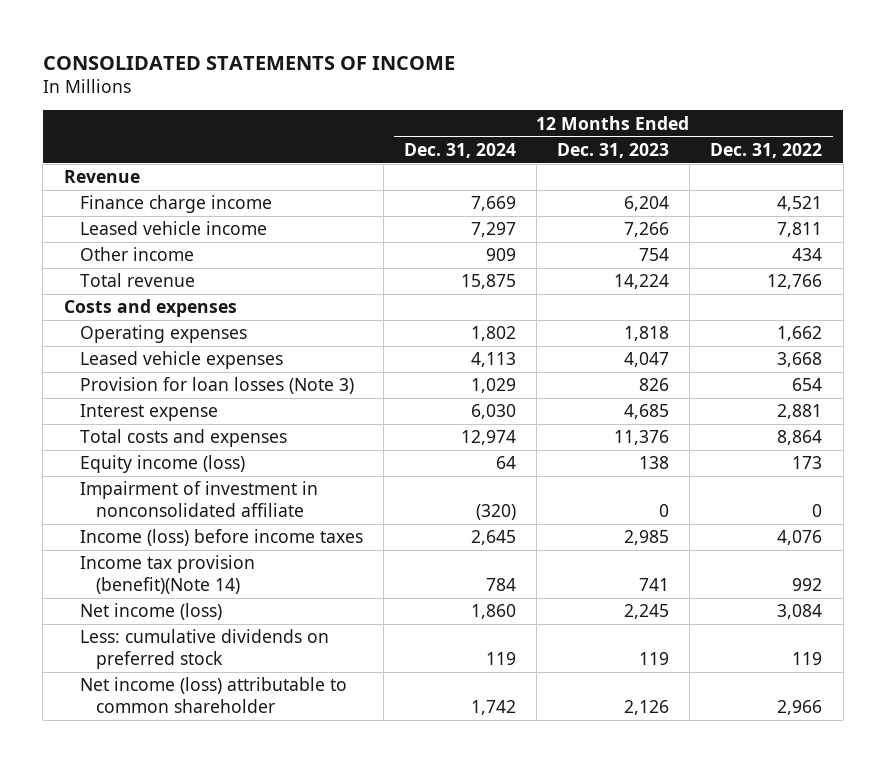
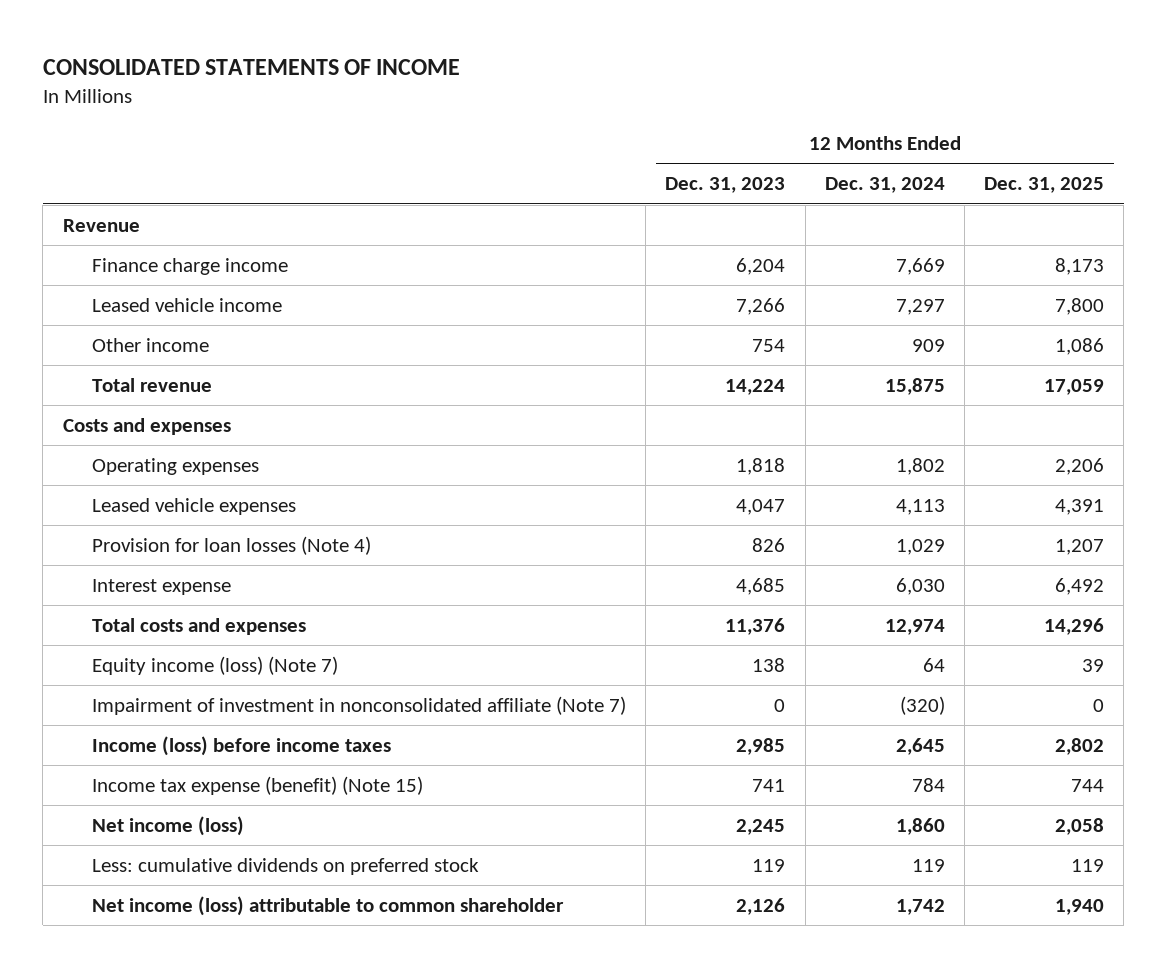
[710,142,823,158] Dec. 31, 2022 -> none
none -> [983,177,1104,194] Dec. 31, 2025
[79,377,354,395] Provision for loan losses (Note 3) -> [92,535,372,555] Provision for loan losses (Note 4)
[79,455,245,474] Equity income (loss) -> [92,655,339,675] Equity income (loss) (Note 7)
[79,481,318,517] Impairment of investment in nonconsolidated affiliate -> [92,695,627,715] Impairment of investment in nonconsolidated affiliate (Note 7)
[79,555,255,594] Income tax provision (benefit)(Note 14) -> [92,775,424,795] Income tax expense (benefit) (Note 15)

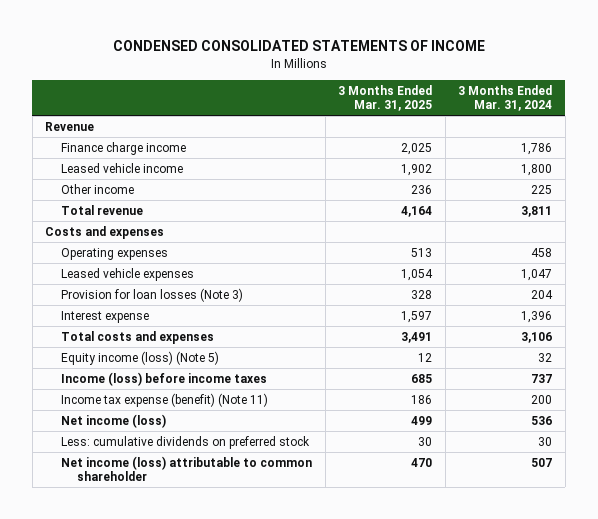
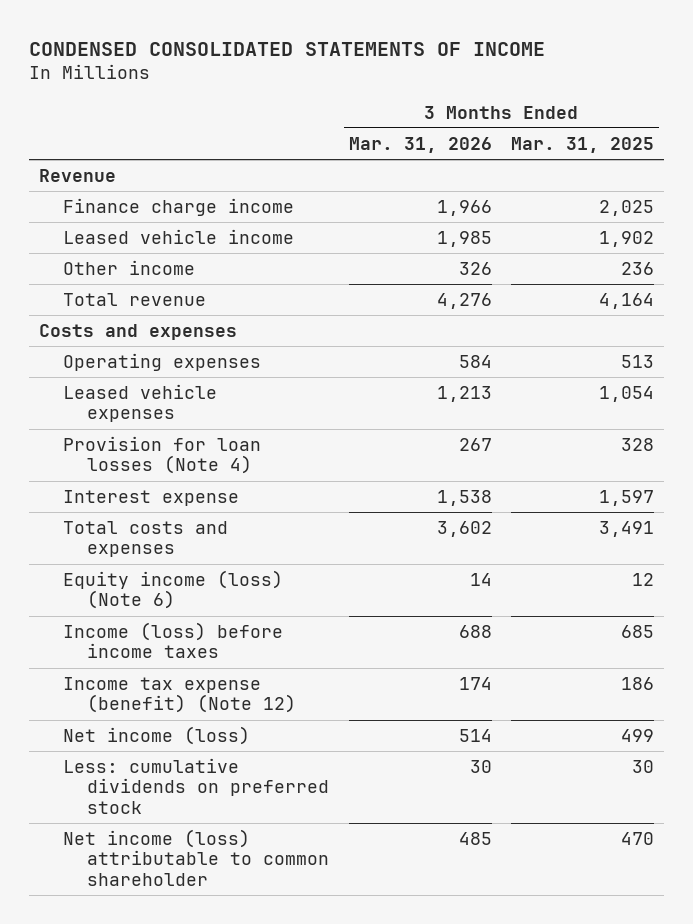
[458,84,553,111] 3 Months Ended Mar. 31, 2024 -> none
none -> [348,137,492,154] Mar. 31, 2026
[61,287,244,302] Provision for loan losses (Note 3) -> [62,436,261,475] Provision for loan losses (Note 4)
[61,350,220,365] Equity income (loss) (Note 5) -> [62,570,283,610] Equity income (loss) (Note 6)
[61,392,269,407] Income tax expense (benefit) (Note 11) -> [62,677,296,714] Income tax expense (benefit) (Note 12)

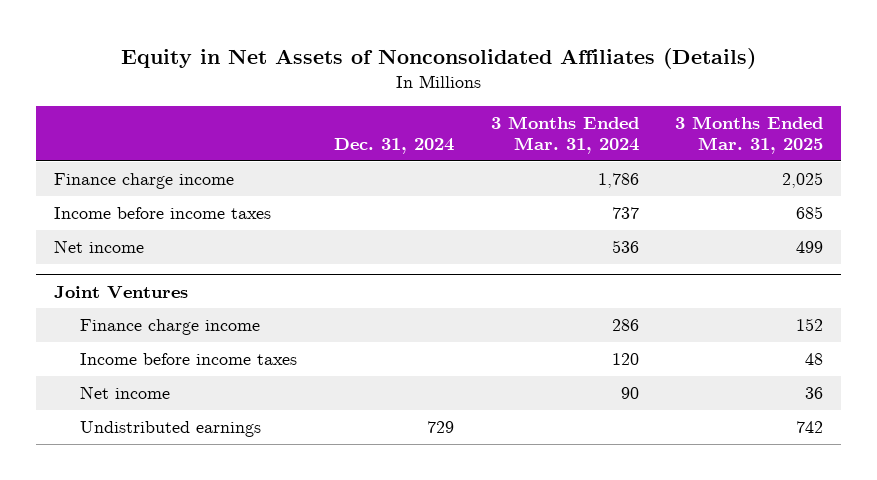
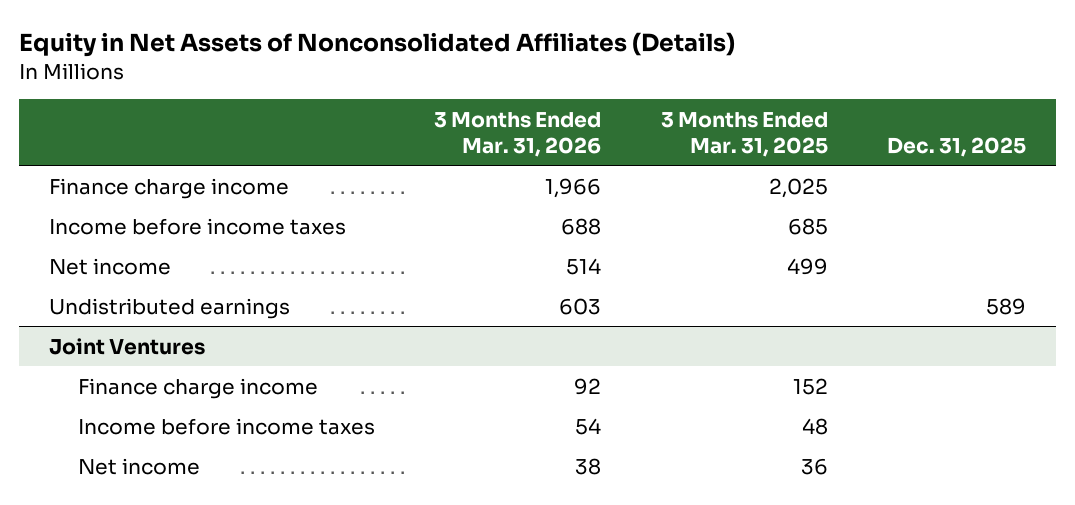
[333,137,454,154] Dec. 31, 2024 -> none
[490,116,639,154] 3 Months Ended Mar. 31, 2024 -> none
none -> [434,111,602,157] 3 Months Ended Mar. 31, 2026
none -> [887,136,1027,157] Dec. 31, 2025
none -> [48,297,290,319] Undistributed earnings
[80,421,262,438] Undistributed earnings -> none

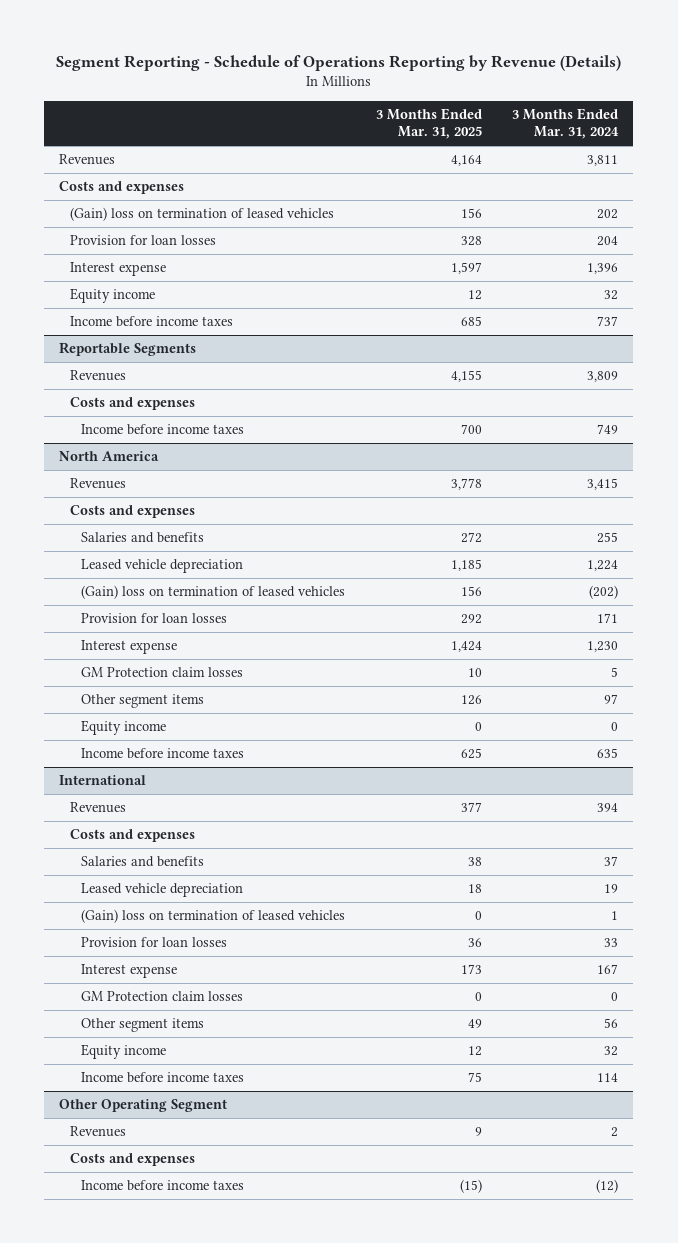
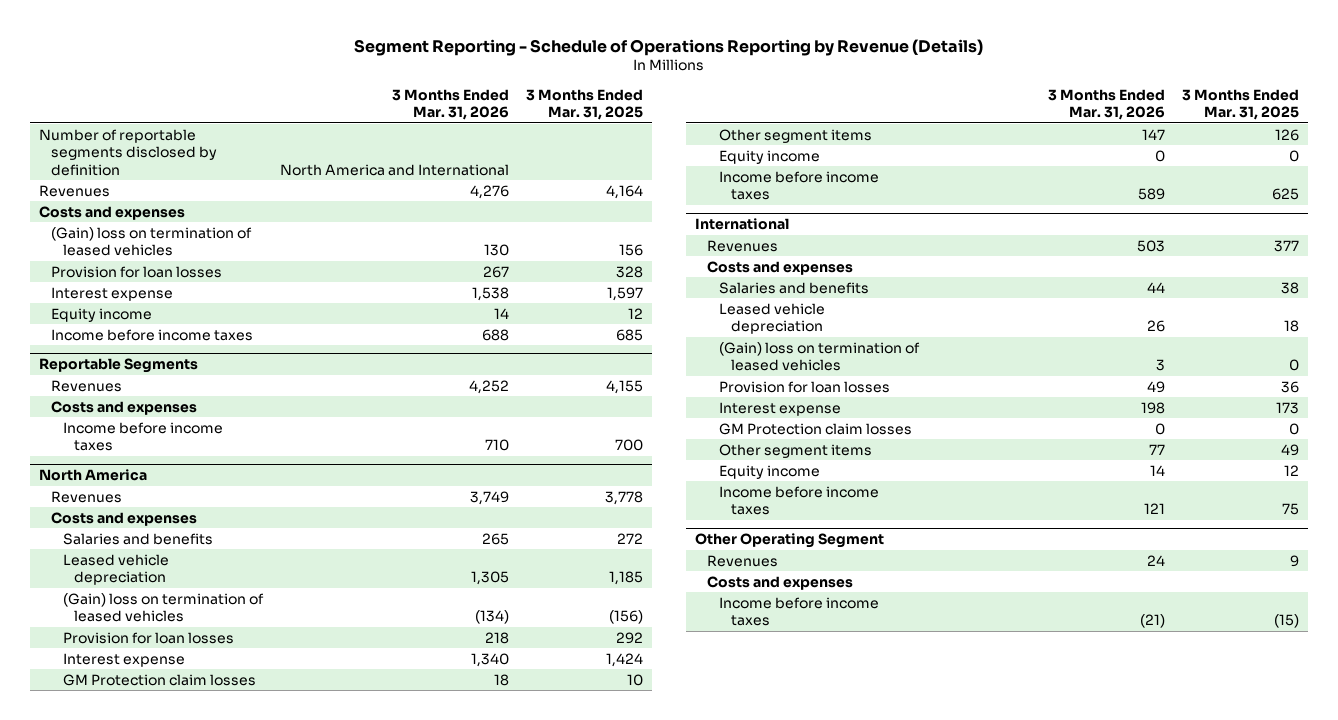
[512,107,620,140] 3 Months Ended Mar. 31, 2024 -> none
none -> [391,88,509,121] 3 Months Ended Mar. 31, 2026
none -> [38,128,217,176] Number of reportable segments disclosed by definition
[460,586,482,597] 156 -> [609,610,644,625] (156)

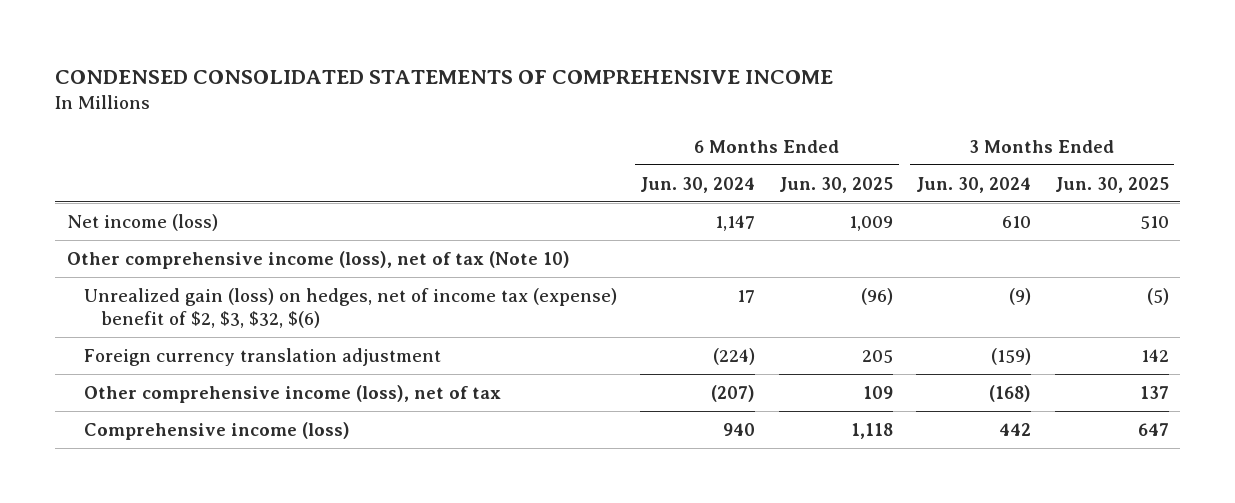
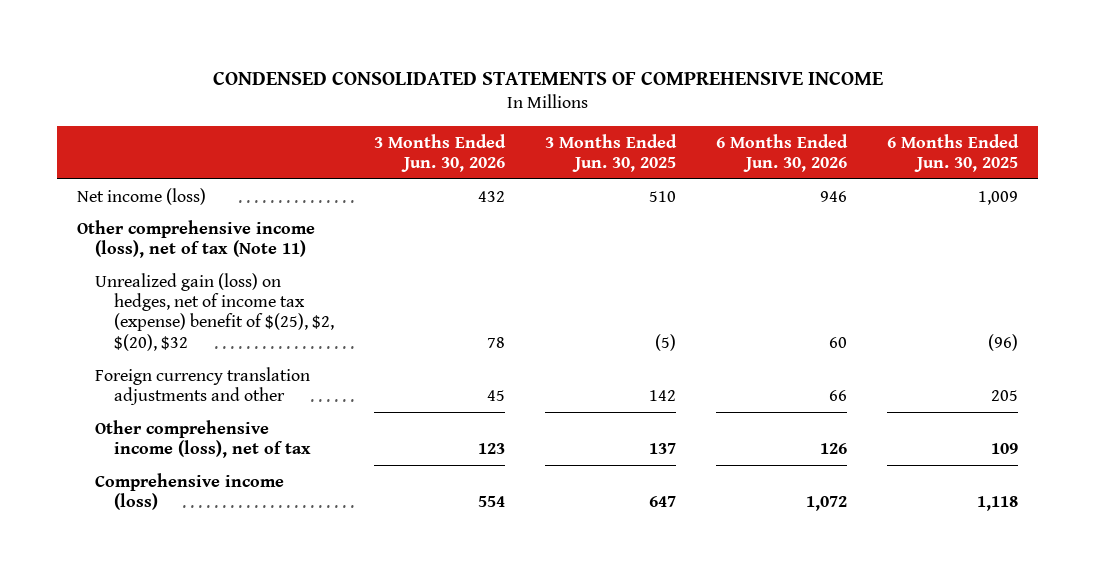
[640,176,756,193] Jun. 30, 2024 -> none
[916,176,1032,193] Jun. 30, 2024 -> none
none -> [373,133,506,173] 3 Months Ended Jun. 30, 2026
none -> [716,133,849,173] 6 Months Ended Jun. 30, 2026
[66,250,570,269] Other comprehensive income (loss), net of tax (Note 10) -> [77,219,316,259] Other comprehensive income (loss), net of tax (Note 11)
[83,287,617,329] Unrealized gain (loss) on hedges, net of income tax (expense) benefit of $2, $3, $32, $(6) -> [95,272,334,351] Unrealized gain (loss) on hedges, net of income tax (expense) benefit of $(25), $2, $(20), $32
[83,347,441,366] Foreign currency translation adjustment -> [95,366,311,406] Foreign currency translation adjustments and other

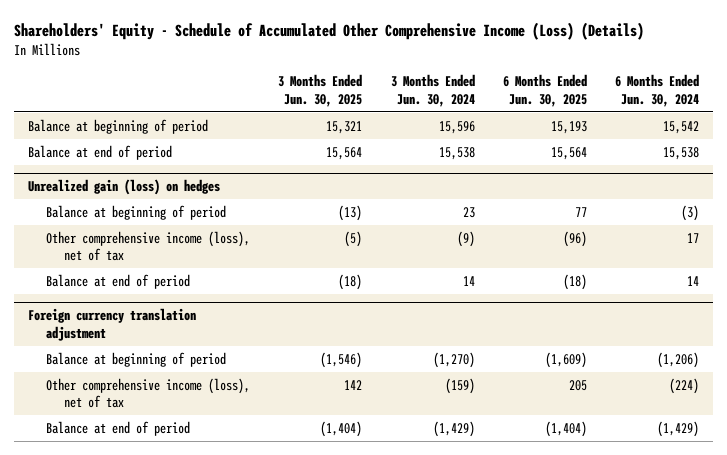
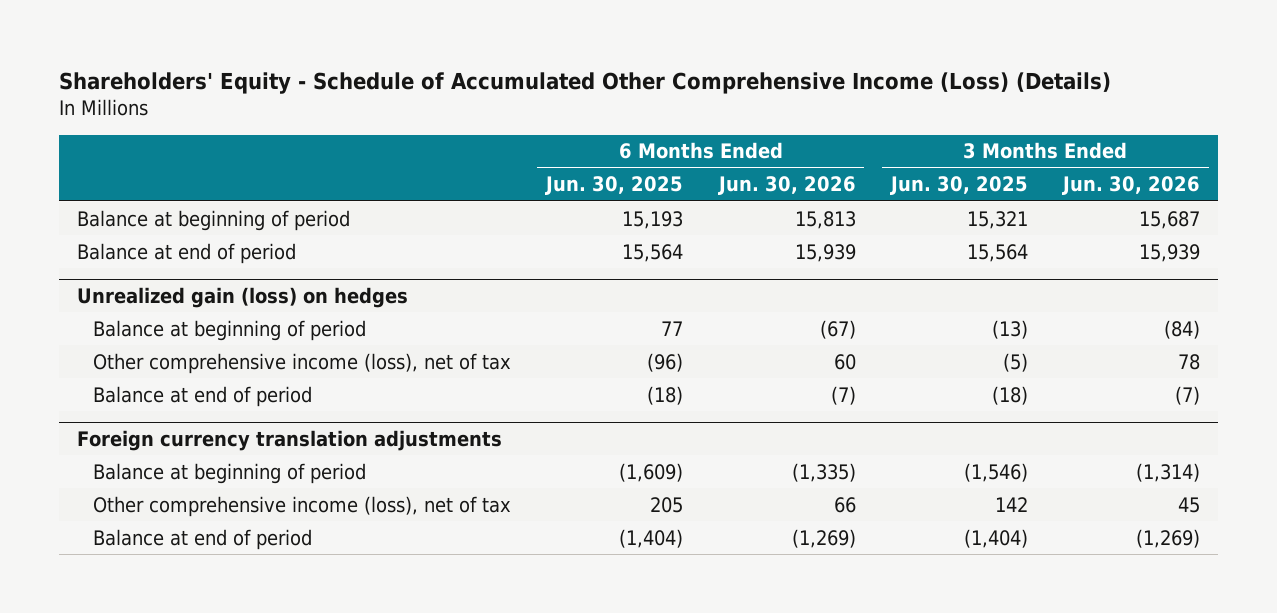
[390,74,475,107] 3 Months Ended Jun. 30, 2024 -> none
[614,74,699,107] 6 Months Ended Jun. 30, 2024 -> none
none -> [717,176,856,196] Jun. 30, 2026
none -> [1062,176,1201,196] Jun. 30, 2026
[28,308,197,341] Foreign currency translation adjustment -> [76,429,502,451] Foreign currency translation adjustments

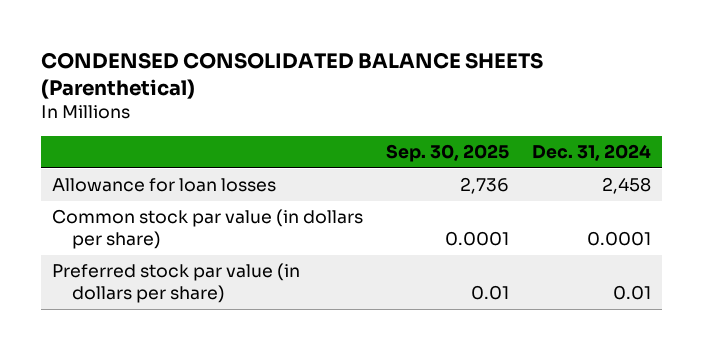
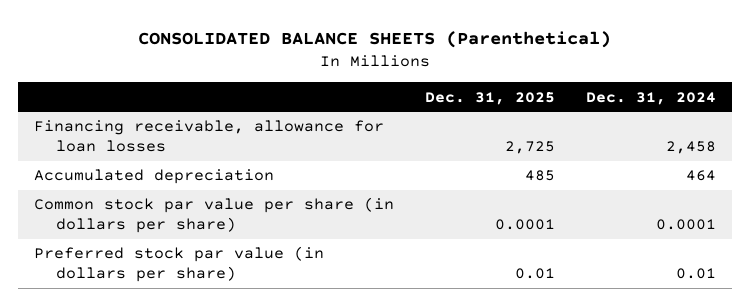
[40,51,543,99] CONDENSED CONSOLIDATED BALANCE SHEETS (Parenthetical) -> [138,30,612,48] CONSOLIDATED BALANCE SHEETS (Parenthetical)
[385,144,509,163] Sep. 30, 2025 -> none
none -> [425,91,556,105] Dec. 31, 2025
[52,178,277,193] Allowance for loan losses -> [33,120,384,153] Financing receivable, allowance for loan losses
none -> [33,169,274,185] Accumulated depreciation
[52,209,364,250] Common stock par value (in dollars per share) -> [33,197,394,234] Common stock par value per share (in dollars per share)

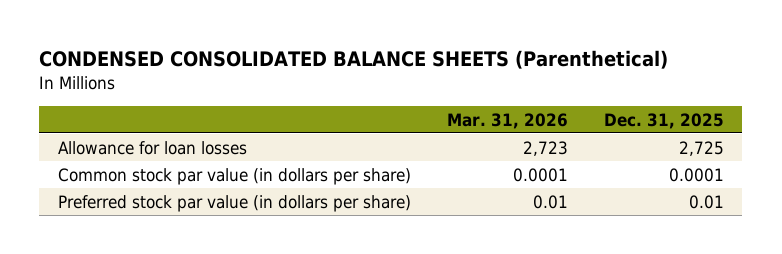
[138,30,612,48] CONSOLIDATED BALANCE SHEETS (Parenthetical) -> [39,49,669,69] CONDENSED CONSOLIDATED BALANCE SHEETS (Parenthetical)
[586,91,717,105] Dec. 31, 2024 -> none
none -> [446,112,568,129] Mar. 31, 2026
[33,169,274,185] Accumulated depreciation -> none
[33,120,384,153] Financing receivable, allowance for loan losses -> [57,140,247,155] Allowance for loan losses
[33,197,394,234] Common stock par value per share (in dollars per share) -> [57,167,411,185] Common stock par value (in dollars per share)

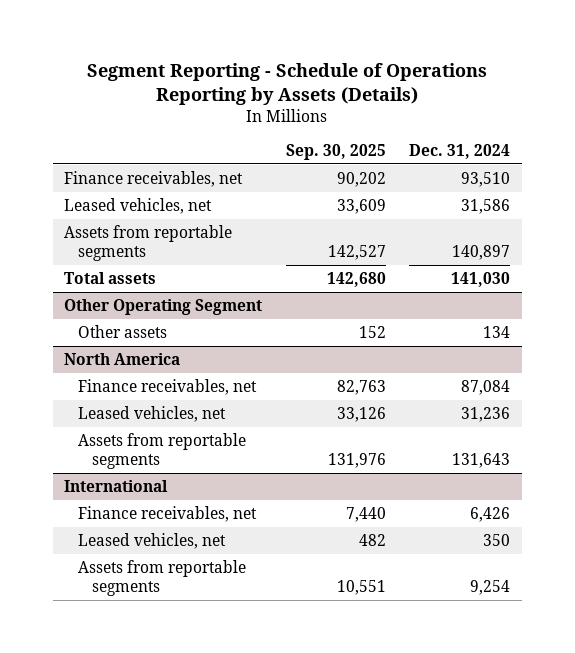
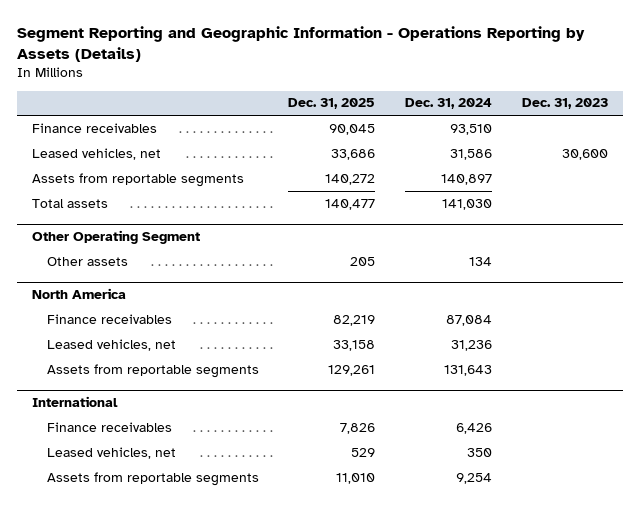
[87,62,488,105] Segment Reporting - Schedule of Operations Reporting by Assets (Details) -> [17,26,586,63] Segment Reporting and Geographic Information - Operations Reporting by Assets (Details)
[285,144,386,161] Sep. 30, 2025 -> none
none -> [288,98,376,110] Dec. 31, 2025
none -> [522,98,609,110] Dec. 31, 2023
[64,170,244,187] Finance receivables, net -> [32,122,158,133] Finance receivables
[78,378,258,395] Finance receivables, net -> [46,313,172,324] Finance receivables
[78,505,258,522] Finance receivables, net -> [46,421,172,432] Finance receivables

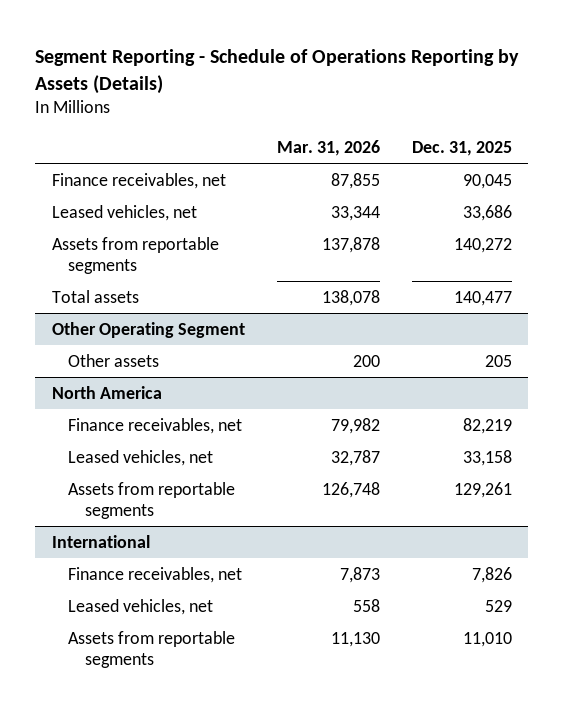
[17,26,586,63] Segment Reporting and Geographic Information - Operations Reporting by Assets (Details) -> [35,48,520,94] Segment Reporting - Schedule of Operations Reporting by Assets (Details)
[405,98,493,110] Dec. 31, 2024 -> none
[522,98,609,110] Dec. 31, 2023 -> none
none -> [276,139,380,156] Mar. 31, 2026
[32,122,158,133] Finance receivables -> [51,172,226,189] Finance receivables, net
[46,313,172,324] Finance receivables -> [68,417,243,434] Finance receivables, net
[46,421,172,432] Finance receivables -> [68,566,243,583] Finance receivables, net

